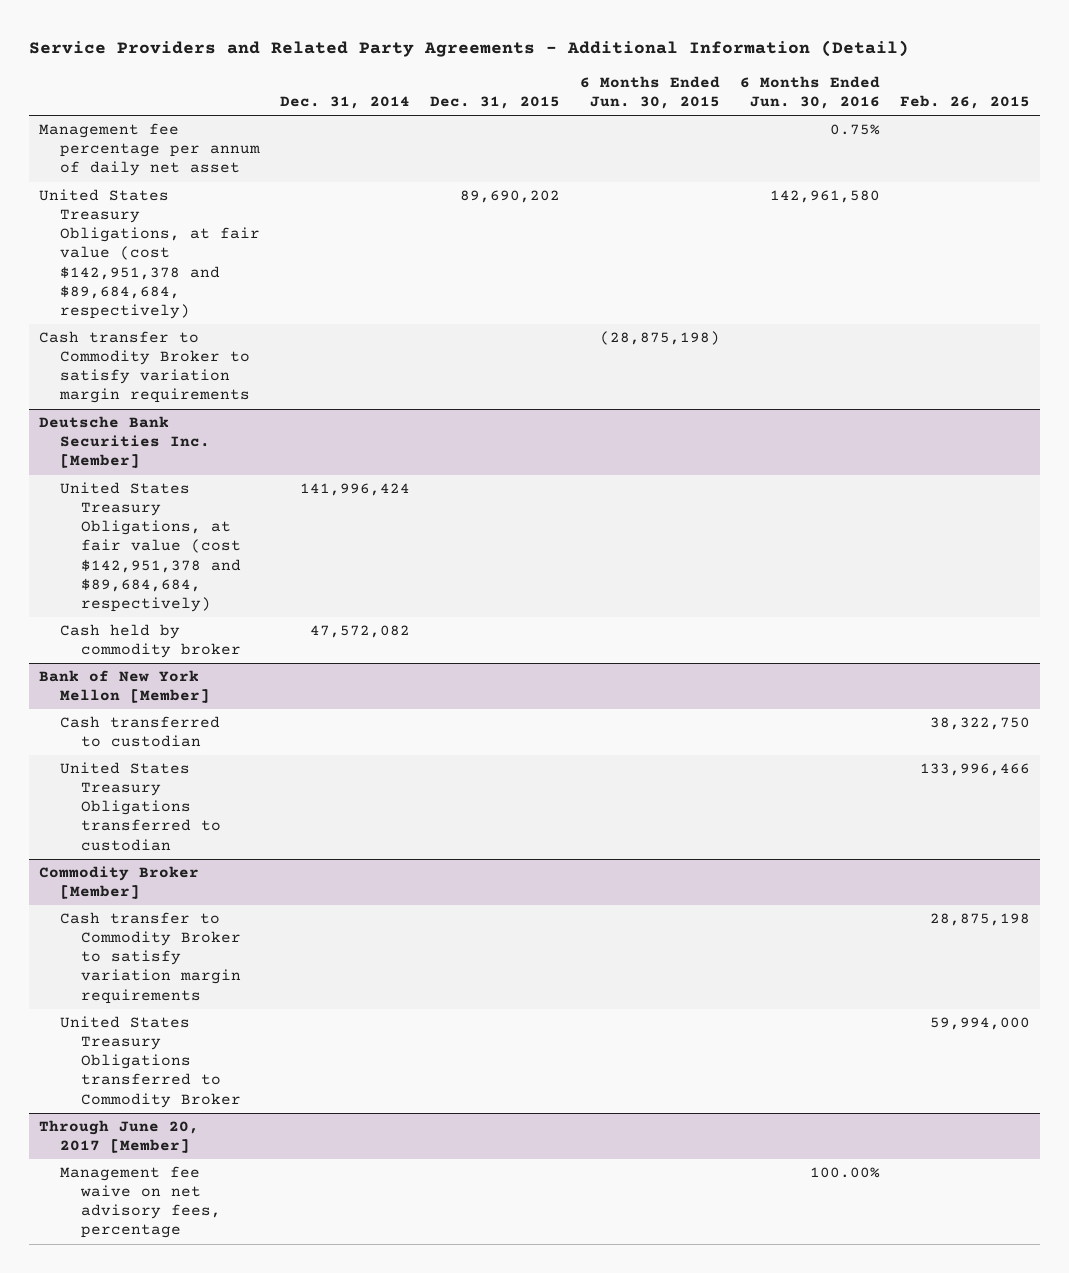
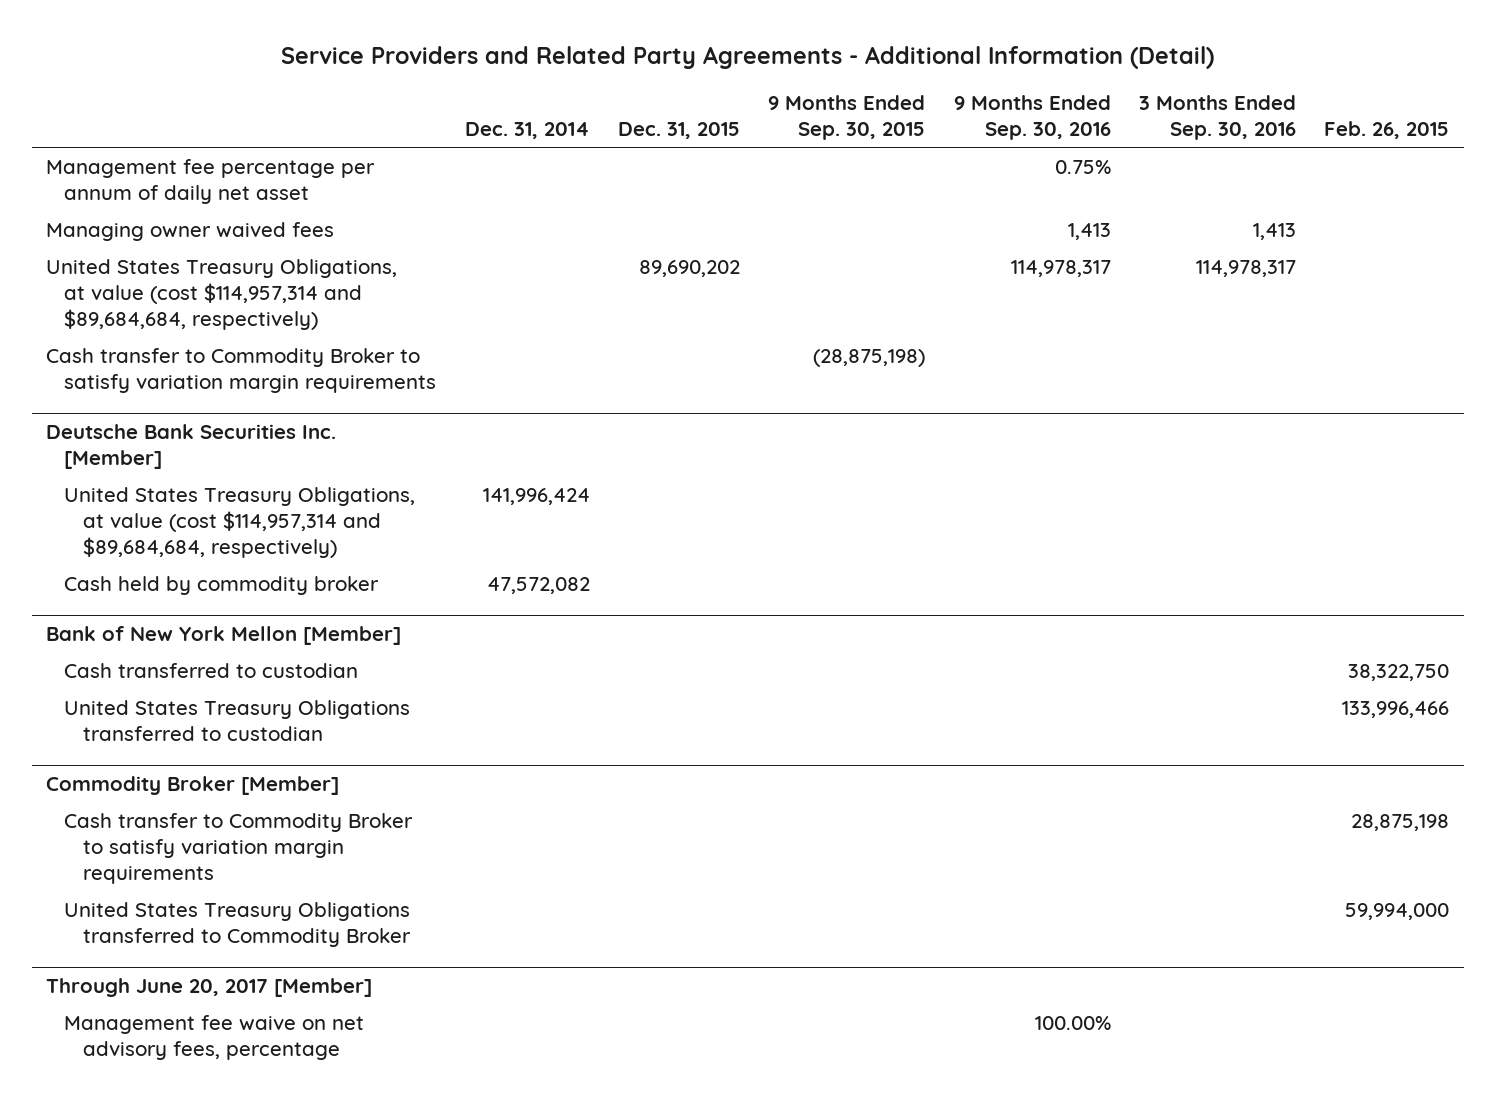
[579,76,720,110] 6 Months Ended Jun. 30, 2015 -> none
[739,76,880,110] 6 Months Ended Jun. 30, 2016 -> none
none -> [768,95,926,141] 9 Months Ended Sep. 30, 2015
none -> [953,95,1111,141] 9 Months Ended Sep. 30, 2016
none -> [1139,95,1297,141] 3 Months Ended Sep. 30, 2016
none -> [46,221,335,241] Managing owner waived fees
[38,189,260,319] United States Treasury Obligations, at fair value (cost $142,951,378 and $89,684,684, respectively) -> [46,258,398,330] United States Treasury Obligations, at value (cost $114,957,314 and $89,684,684, respectively)
[59,482,242,612] United States Treasury Obligations, at fair value (cost $142,951,378 and $89,684,684, respectively) -> [64,486,416,558] United States Treasury Obligations, at value (cost $114,957,314 and $89,684,684, respectively)

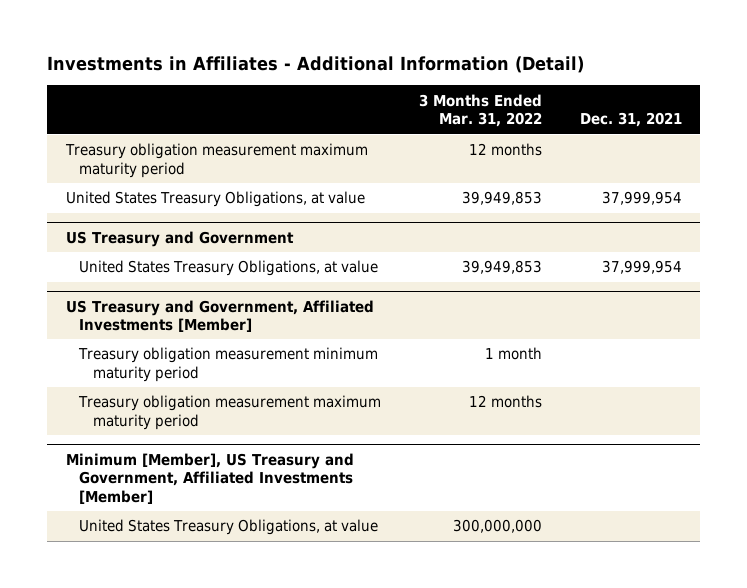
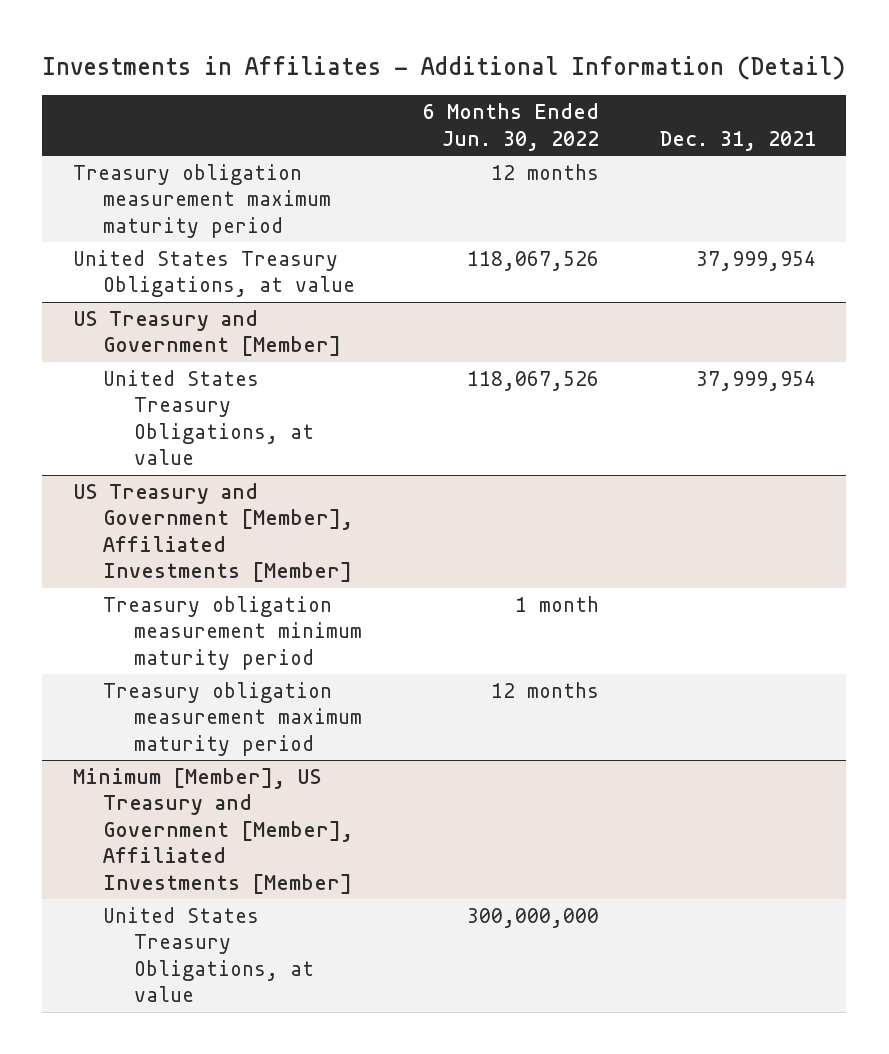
[418,93,542,128] 3 Months Ended Mar. 31, 2022 -> none
none -> [422,103,599,151] 6 Months Ended Jun. 30, 2022
[65,230,294,247] US Treasury and Government -> [72,309,342,357] US Treasury and Government [Member]
[65,299,374,333] US Treasury and Government, Affiliated Investments [Member] -> [72,482,354,583] US Treasury and Government [Member], Affiliated Investments [Member]
[65,452,354,504] Minimum [Member], US Treasury and Government, Affiliated Investments [Member] -> [72,767,354,894] Minimum [Member], US Treasury and Government [Member], Affiliated Investments [Member]

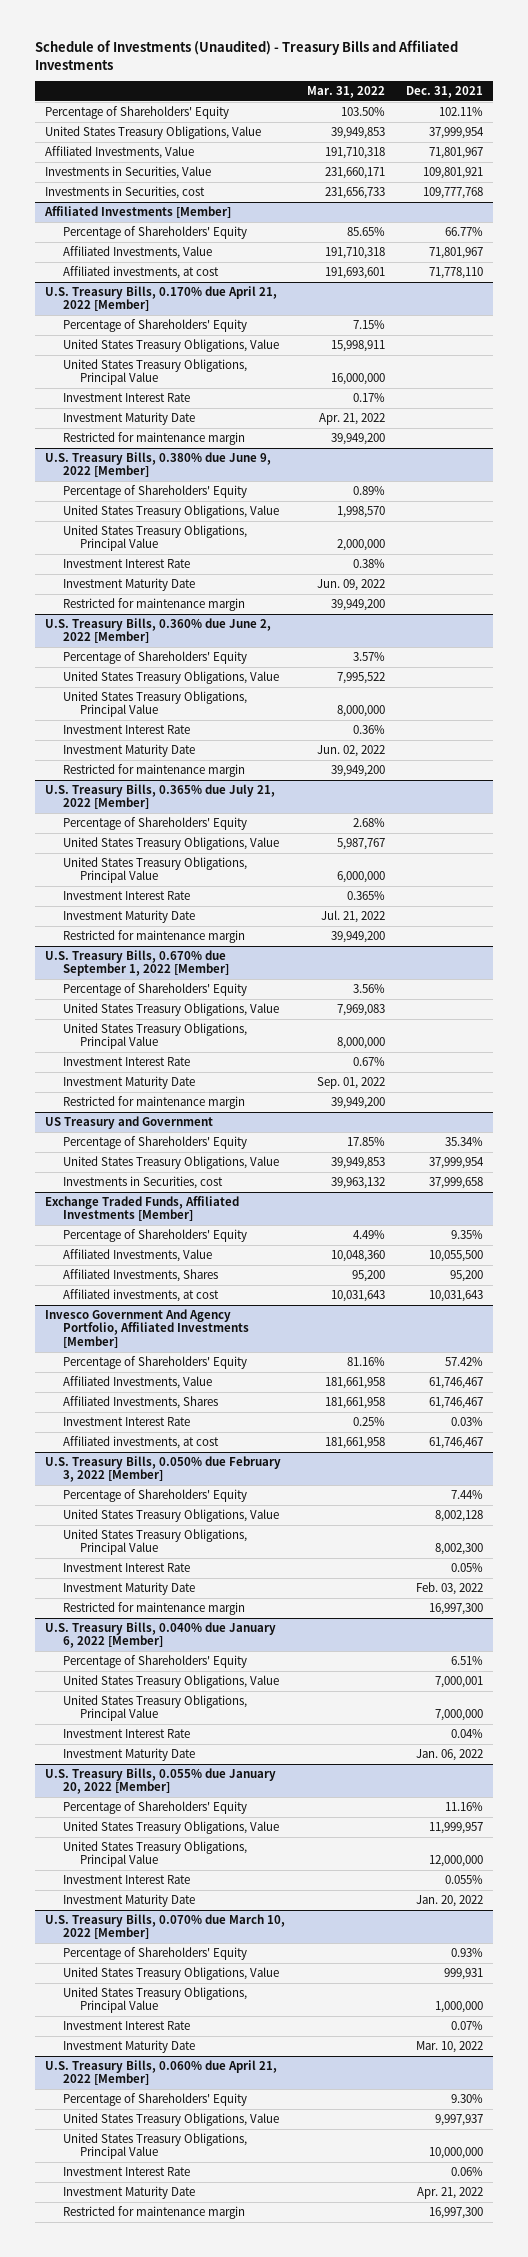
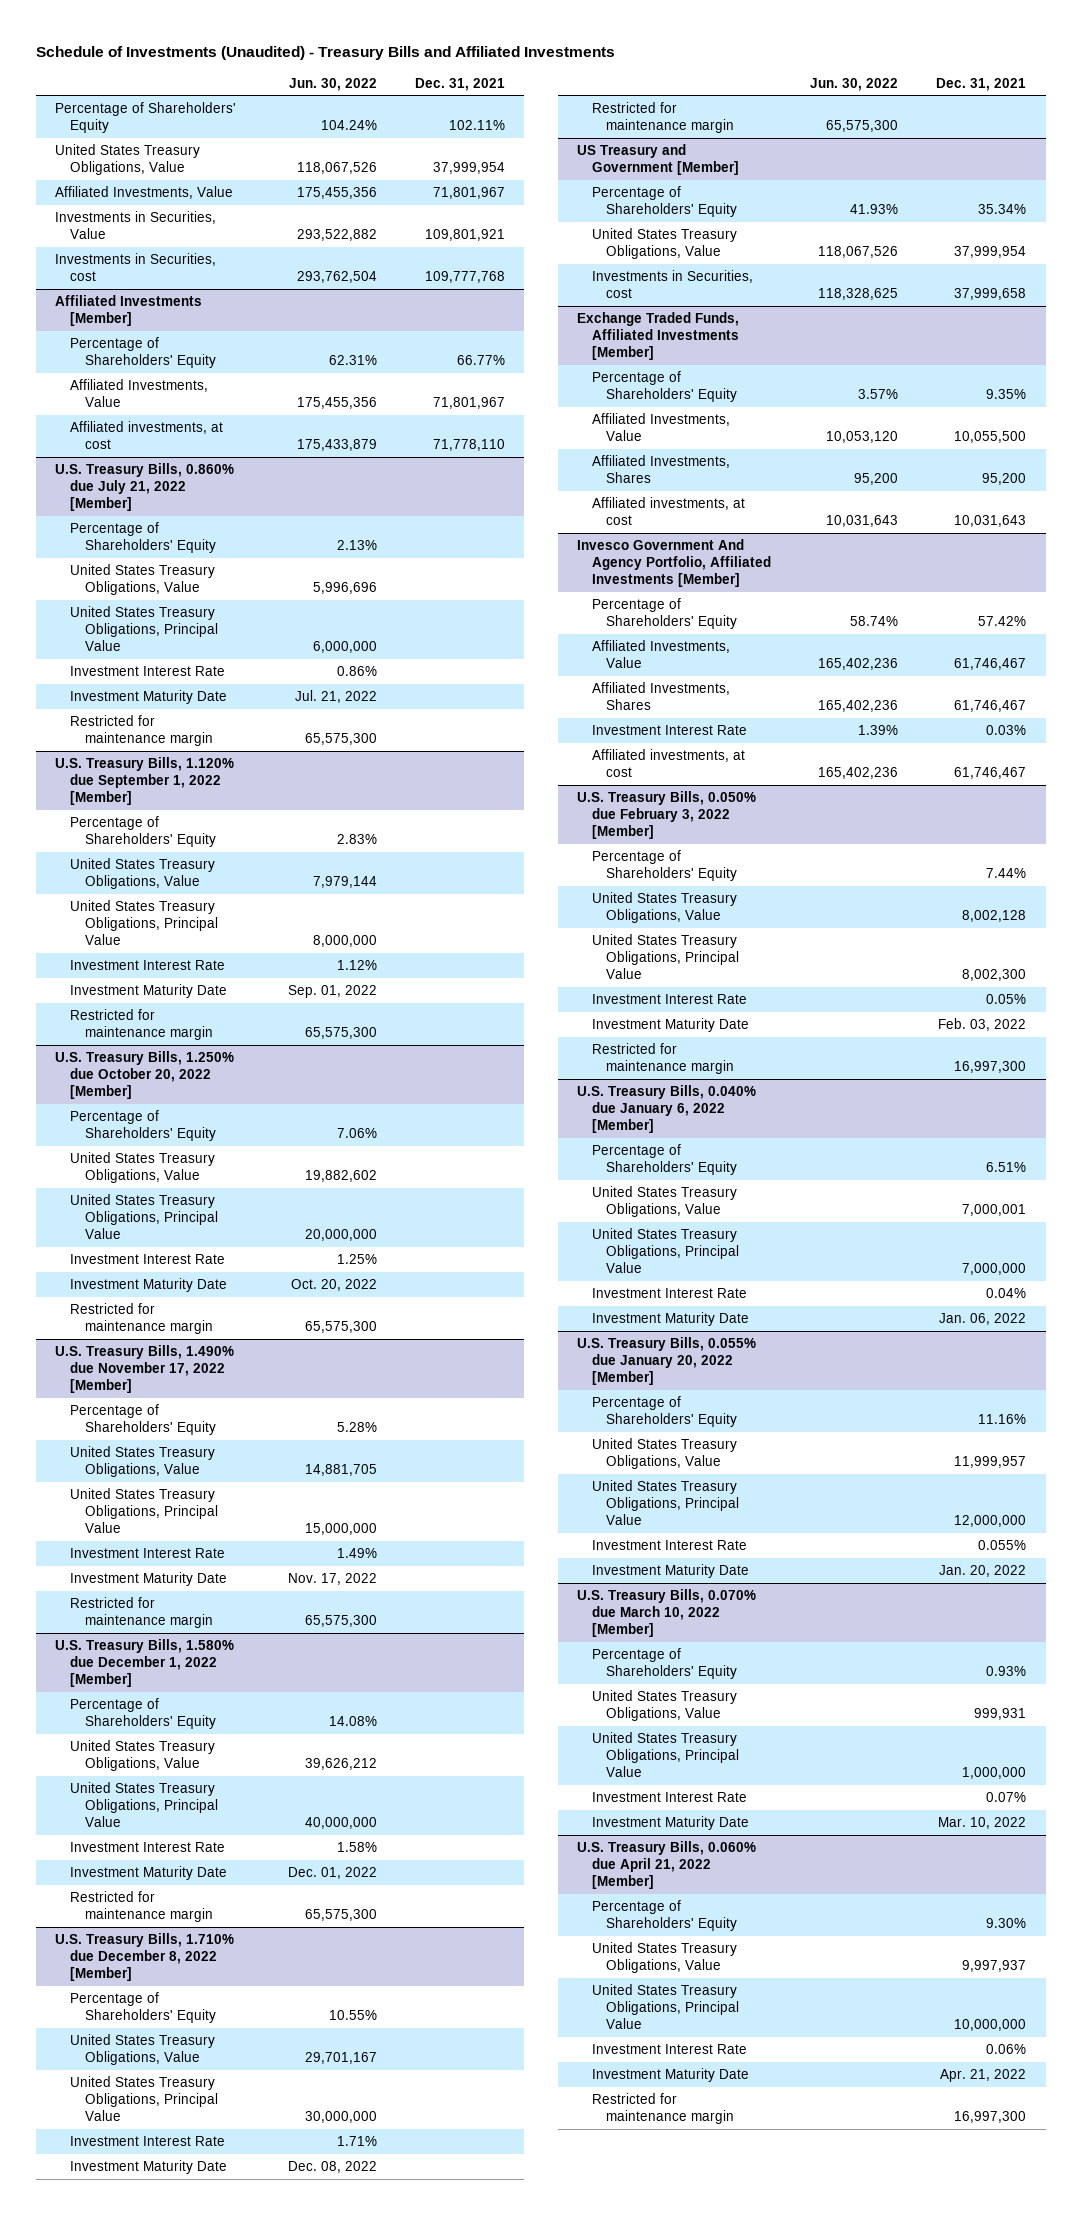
[306,86,385,99] Mar. 31, 2022 -> none
none -> [288,77,377,91] Jun. 30, 2022
[45,285,278,312] U.S. Treasury Bills, 0.170% due April 21, 2022 [Member] -> none
[62,318,247,332] Percentage of Shareholders' Equity -> none
[62,338,279,352] United States Treasury Obligations, Value -> none
[62,358,247,386] United States Treasury Obligations, Principal Value -> none
[62,392,190,402] Investment Interest Rate -> none
[62,411,195,425] Investment Maturity Date -> none
[62,431,245,445] Restricted for maintenance margin -> none
[45,451,272,478] U.S. Treasury Bills, 0.380% due June 9, 2022 [Member] -> none
[62,484,247,498] Percentage of Shareholders' Equity -> none
[62,504,279,518] United States Treasury Obligations, Value -> none
[62,524,247,552] United States Treasury Obligations, Principal Value -> none
[62,558,190,568] Investment Interest Rate -> none
[62,577,195,591] Investment Maturity Date -> none
[62,597,245,611] Restricted for maintenance margin -> none
[45,617,272,644] U.S. Treasury Bills, 0.360% due June 2, 2022 [Member] -> none
[62,650,247,664] Percentage of Shareholders' Equity -> none
[62,670,279,684] United States Treasury Obligations, Value -> none
[62,690,247,718] United States Treasury Obligations, Principal Value -> none
[62,724,190,734] Investment Interest Rate -> none
[62,743,195,757] Investment Maturity Date -> none
[62,763,245,777] Restricted for maintenance margin -> none
[45,783,276,810] U.S. Treasury Bills, 0.365% due July 21, 2022 [Member] -> none
[62,816,247,830] Percentage of Shareholders' Equity -> none
[62,836,279,850] United States Treasury Obligations, Value -> none
[62,856,247,884] United States Treasury Obligations, Principal Value -> none
[62,890,190,900] Investment Interest Rate -> none
[62,909,195,923] Investment Maturity Date -> none
[62,929,245,943] Restricted for maintenance margin -> none
[45,949,229,977] U.S. Treasury Bills, 0.670% due September 1, 2022 [Member] -> none
[62,982,247,996] Percentage of Shareholders' Equity -> none
[62,1002,279,1016] United States Treasury Obligations, Value -> none
[62,1022,247,1050] United States Treasury Obligations, Principal Value -> none
[62,1056,190,1066] Investment Interest Rate -> none
[62,1075,195,1089] Investment Maturity Date -> none
[62,1095,245,1109] Restricted for maintenance margin -> none
none -> [55,463,235,512] U.S. Treasury Bills, 0.860% due July 21, 2022 [Member]
none -> [70,522,216,554] Percentage of Shareholders' Equity
none -> [70,564,216,596] United States Treasury Obligations, Value
none -> [70,606,218,652] United States Treasury Obligations, Principal Value
none -> [70,666,226,677] Investment Interest Rate
none -> [70,690,228,705] Investment Maturity Date
none -> [70,715,213,747] Restricted for maintenance margin
none -> [55,757,235,806] U.S. Treasury Bills, 1.120% due September 1, 2022 [Member]
none -> [70,816,216,848] Percentage of Shareholders' Equity
none -> [70,858,216,890] United States Treasury Obligations, Value
none -> [70,900,218,946] United States Treasury Obligations, Principal Value
none -> [70,960,226,971] Investment Interest Rate
none -> [70,984,228,999] Investment Maturity Date
none -> [70,1009,213,1041] Restricted for maintenance margin
none -> [55,1051,235,1100] U.S. Treasury Bills, 1.250% due October 20, 2022 [Member]
none -> [70,1110,216,1142] Percentage of Shareholders' Equity
none -> [70,1152,216,1184] United States Treasury Obligations, Value
none -> [70,1194,218,1240] United States Treasury Obligations, Principal Value
none -> [70,1254,226,1265] Investment Interest Rate
none -> [70,1278,228,1293] Investment Maturity Date
none -> [70,1303,213,1335] Restricted for maintenance margin
none -> [55,1345,235,1394] U.S. Treasury Bills, 1.490% due November 17, 2022 [Member]
none -> [70,1404,216,1436] Percentage of Shareholders' Equity
none -> [70,1446,216,1478] United States Treasury Obligations, Value
none -> [70,1488,218,1534] United States Treasury Obligations, Principal Value
none -> [70,1548,226,1559] Investment Interest Rate
none -> [70,1572,228,1587] Investment Maturity Date
none -> [70,1597,213,1629] Restricted for maintenance margin
none -> [55,1639,235,1688] U.S. Treasury Bills, 1.580% due December 1, 2022 [Member]
none -> [70,1698,216,1730] Percentage of Shareholders' Equity
none -> [70,1740,216,1772] United States Treasury Obligations, Value
none -> [70,1782,218,1828] United States Treasury Obligations, Principal Value
none -> [70,1842,226,1853] Investment Interest Rate
none -> [70,1866,228,1881] Investment Maturity Date
none -> [70,1891,213,1923] Restricted for maintenance margin
none -> [55,1933,235,1982] U.S. Treasury Bills, 1.710% due December 8, 2022 [Member]
none -> [70,1992,216,2024] Percentage of Shareholders' Equity
none -> [70,2034,216,2066] United States Treasury Obligations, Value
none -> [70,2076,218,2122] United States Treasury Obligations, Principal Value
none -> [70,2136,226,2147] Investment Interest Rate
none -> [70,2160,228,2175] Investment Maturity Date
none -> [591,102,735,134] Restricted for maintenance margin
[45,1115,214,1129] US Treasury and Government -> [576,144,739,176] US Treasury and Government [Member]

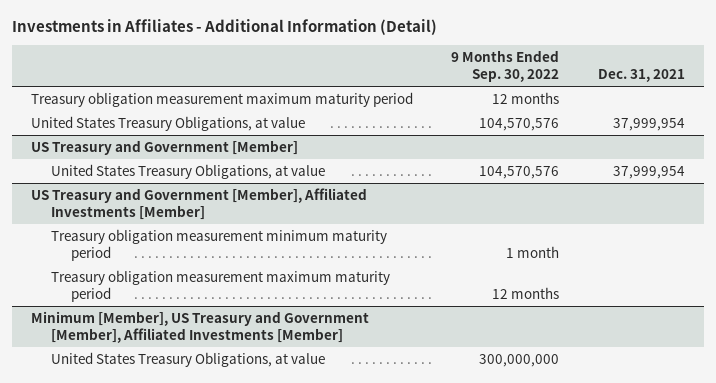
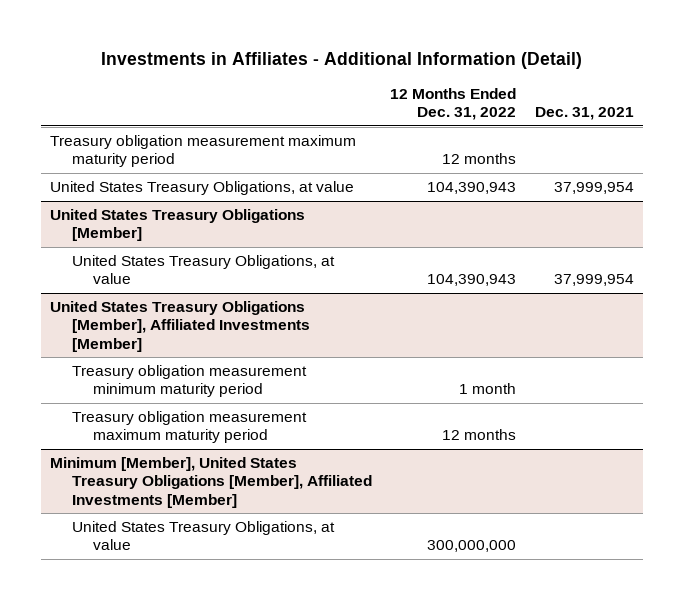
[451,50,560,82] 9 Months Ended Sep. 30, 2022 -> none
none -> [390,88,517,121] 12 Months Ended Dec. 31, 2022
[30,140,298,156] US Treasury and Government [Member] -> [50,209,306,242] United States Treasury Obligations [Member]
[30,188,367,220] US Treasury and Government [Member], Affiliated Investments [Member] -> none
[51,229,388,261] Treasury obligation measurement minimum maturity period -> none
[51,270,391,302] Treasury obligation measurement maximum maturity period -> none
[30,311,369,343] Minimum [Member], US Treasury and Government [Member], Affiliated Investments [Member] -> none
[51,352,326,368] United States Treasury Obligations, at value -> none
none -> [50,301,310,352] United States Treasury Obligations [Member], Affiliated Investments [Member]
none -> [71,365,307,398] Treasury obligation measurement minimum maturity period
none -> [71,411,307,444] Treasury obligation measurement maximum maturity period
none -> [50,457,372,508] Minimum [Member], United States Treasury Obligations [Member], Affiliated Investments [Member]
none -> [71,521,335,551] United States Treasury Obligations, at value

